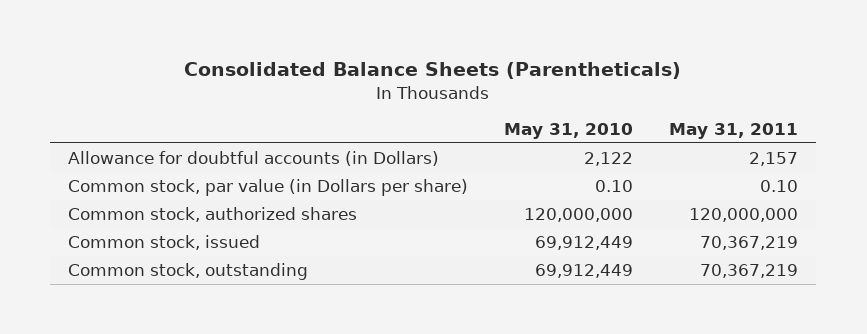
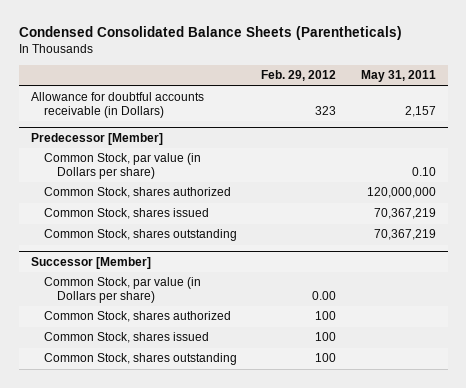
[184,62,682,80] Consolidated Balance Sheets (Parentheticals) -> [18,26,402,41] Condensed Consolidated Balance Sheets (Parentheticals)
[504,123,634,140] May 31, 2010 -> none
none -> [261,70,337,82] Feb. 29, 2012
[68,178,469,196] Common stock, par value (in Dollars per share) -> none
[68,206,358,222] Common stock, authorized shares -> none
[68,234,261,250] Common stock, issued -> none
[68,262,309,280] Common stock, outstanding -> none
[68,150,440,166] Allowance for doubtful accounts (in Dollars) -> [30,92,204,119] Allowance for doubtful accounts receivable (in Dollars)
none -> [30,133,163,146] Predecessor [Member]
none -> [44,153,202,180] Common Stock, par value (in Dollars per share)
none -> [44,187,232,199] Common Stock, shares authorized
none -> [44,208,210,220] Common Stock, shares issued
none -> [44,229,238,242] Common Stock, shares outstanding
none -> [30,257,151,270] Successor [Member]
none -> [44,277,202,304] Common Stock, par value (in Dollars per share)
none -> [44,311,232,323] Common Stock, shares authorized
none -> [44,332,210,344] Common Stock, shares issued
none -> [44,353,238,366] Common Stock, shares outstanding

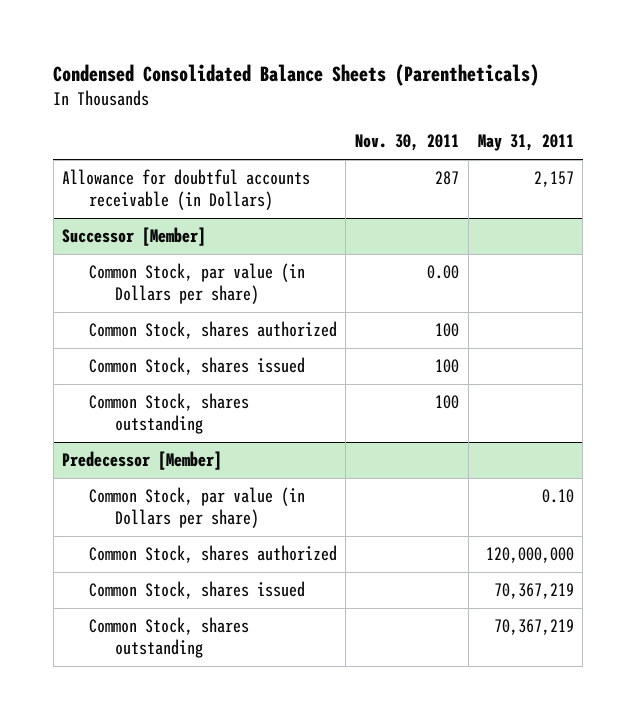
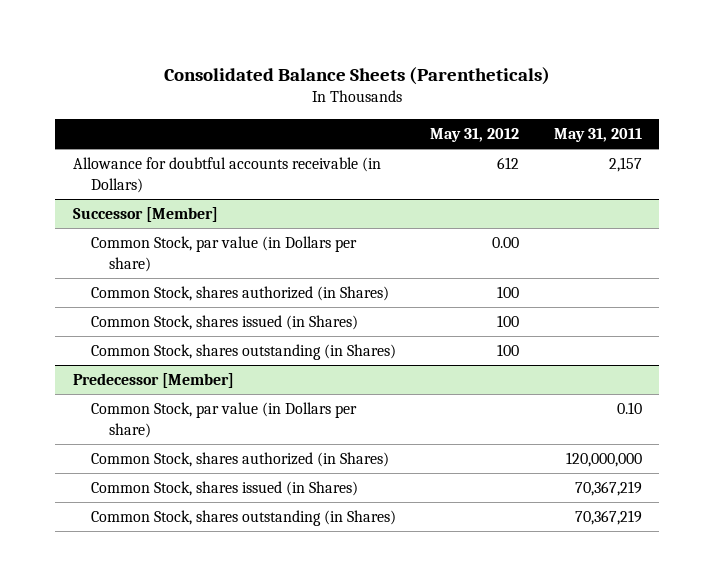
[53,64,540,87] Condensed Consolidated Balance Sheets (Parentheticals) -> [164,66,551,85] Consolidated Balance Sheets (Parentheticals)
[355,134,460,152] Nov. 30, 2011 -> none
none -> [430,127,520,142] May 31, 2012
[88,321,337,340] Common Stock, shares authorized -> [90,286,389,302] Common Stock, shares authorized (in Shares)
[88,357,305,376] Common Stock, shares issued -> [90,315,358,331] Common Stock, shares issued (in Shares)
[88,393,249,435] Common Stock, shares outstanding -> [90,344,396,361] Common Stock, shares outstanding (in Shares)
[88,545,337,564] Common Stock, shares authorized -> [90,452,389,468] Common Stock, shares authorized (in Shares)
[88,581,305,600] Common Stock, shares issued -> [90,481,358,497] Common Stock, shares issued (in Shares)
[88,617,249,659] Common Stock, shares outstanding -> [90,510,396,527] Common Stock, shares outstanding (in Shares)

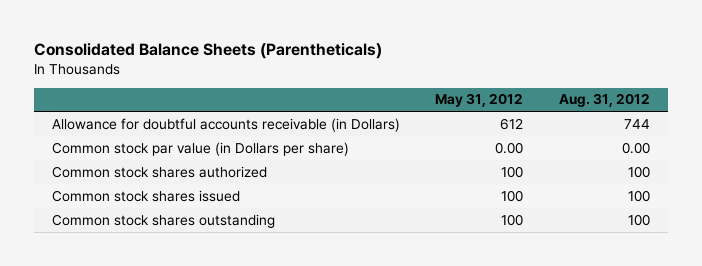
[554,127,643,142] May 31, 2011 -> none
none -> [559,93,651,108] Aug. 31, 2012
[72,207,218,223] Successor [Member] -> none
[90,236,357,272] Common Stock, par value (in Dollars per share) -> none
[90,286,389,302] Common Stock, shares authorized (in Shares) -> none
[90,315,358,331] Common Stock, shares issued (in Shares) -> none
[90,344,396,361] Common Stock, shares outstanding (in Shares) -> none
[72,373,234,389] Predecessor [Member] -> none
[90,402,357,438] Common Stock, par value (in Dollars per share) -> none
[90,452,389,468] Common Stock, shares authorized (in Shares) -> none
[90,481,358,497] Common Stock, shares issued (in Shares) -> none
[90,510,396,527] Common Stock, shares outstanding (in Shares) -> none
none -> [51,141,349,156] Common stock par value (in Dollars per share)
none -> [51,165,267,178] Common stock shares authorized
none -> [51,189,240,202] Common stock shares issued
none -> [51,213,275,228] Common stock shares outstanding

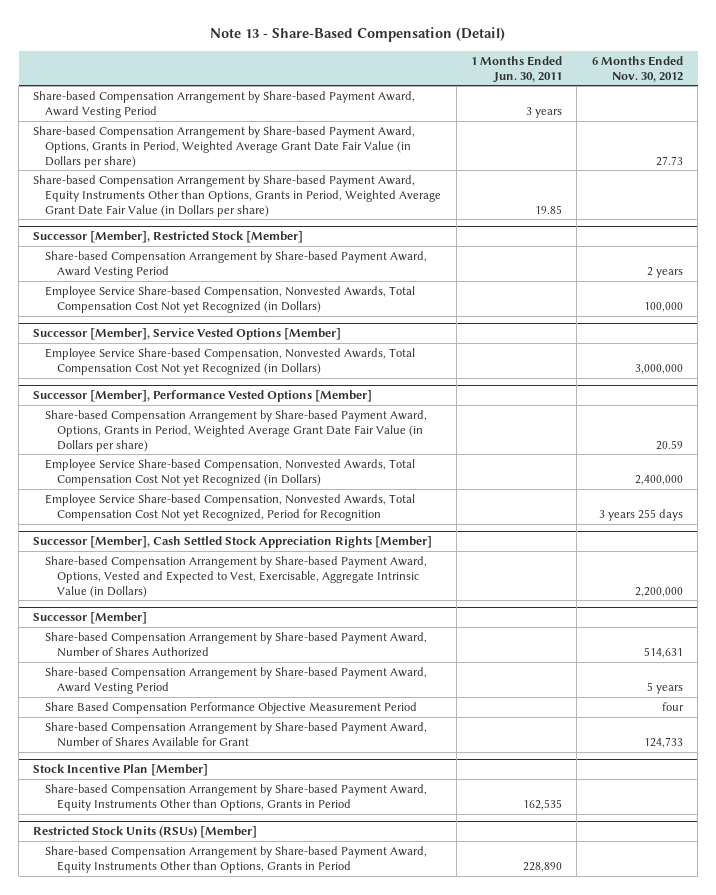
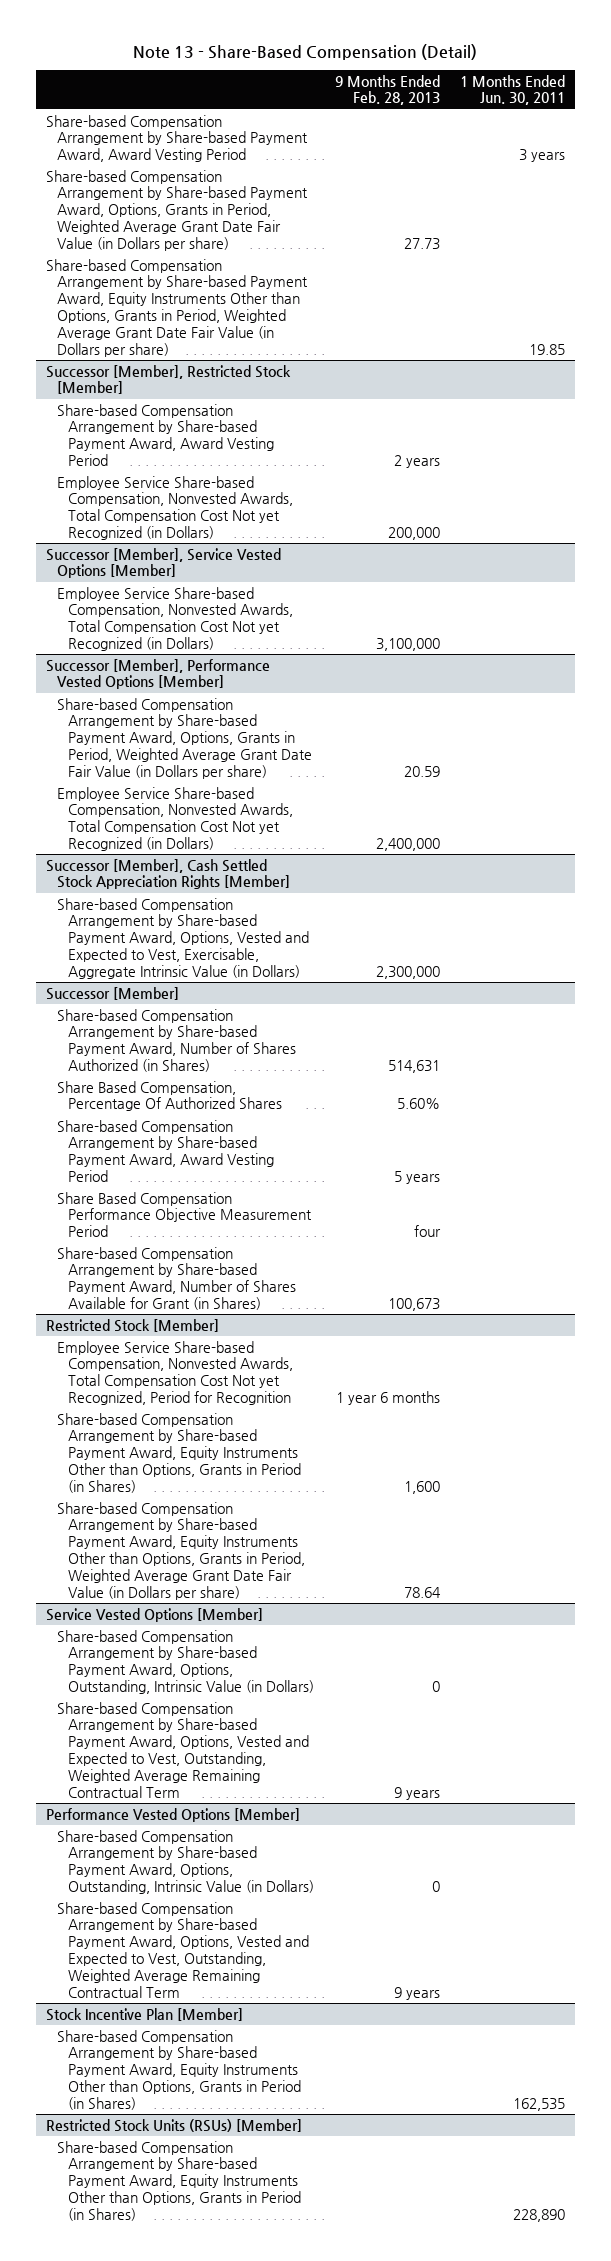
[591,55,683,82] 6 Months Ended Nov. 30, 2012 -> none
none -> [334,74,440,106] 9 Months Ended Feb. 28, 2013
[45,493,416,521] Employee Service Share-based Compensation, Nonvested Awards, Total Compensation Cost Not yet Recognized, Period for Recognition -> none
[45,631,428,657] Share-based Compensation Arrangement by Share-based Payment Award, Number of Shares Authorized -> [57,1008,297,1073] Share-based Compensation Arrangement by Share-based Payment Award, Number of Shares Authorized (in Shares)
none -> [57,1080,283,1112] Share Based Compensation, Percentage Of Authorized Shares
[45,721,428,747] Share-based Compensation Arrangement by Share-based Payment Award, Number of Shares Available for Grant -> [57,1246,297,1311] Share-based Compensation Arrangement by Share-based Payment Award, Number of Shares Available for Grant (in Shares)
none -> [45,1318,219,1332] Restricted Stock [Member]
none -> [57,1340,294,1406] Employee Service Share-based Compensation, Nonvested Awards, Total Compensation Cost Not yet Recognized, Period for Recognition
none -> [57,1412,302,1493] Share-based Compensation Arrangement by Share-based Payment Award, Equity Instruments Other than Options, Grants in Period (in Shares)
none -> [57,1501,306,1600] Share-based Compensation Arrangement by Share-based Payment Award, Equity Instruments Other than Options, Grants in Period, Weighted Average Grant Date Fair Value (in Dollars per share)
none -> [45,1607,263,1622] Service Vested Options [Member]
none -> [57,1629,315,1695] Share-based Compensation Arrangement by Share-based Payment Award, Options, Outstanding, Intrinsic Value (in Dollars)
none -> [57,1701,310,1798] Share-based Compensation Arrangement by Share-based Payment Award, Options, Vested and Expected to Vest, Outstanding, Weighted Average Remaining Contractual Term
none -> [45,1807,300,1822] Performance Vested Options [Member]
none -> [57,1829,315,1895] Share-based Compensation Arrangement by Share-based Payment Award, Options, Outstanding, Intrinsic Value (in Dollars)
none -> [57,1901,310,1998] Share-based Compensation Arrangement by Share-based Payment Award, Options, Vested and Expected to Vest, Outstanding, Weighted Average Remaining Contractual Term
[45,783,428,811] Share-based Compensation Arrangement by Share-based Payment Award, Equity Instruments Other than Options, Grants in Period -> [57,2029,302,2110] Share-based Compensation Arrangement by Share-based Payment Award, Equity Instruments Other than Options, Grants in Period (in Shares)
[45,845,428,873] Share-based Compensation Arrangement by Share-based Payment Award, Equity Instruments Other than Options, Grants in Period -> [57,2140,302,2221] Share-based Compensation Arrangement by Share-based Payment Award, Equity Instruments Other than Options, Grants in Period (in Shares)

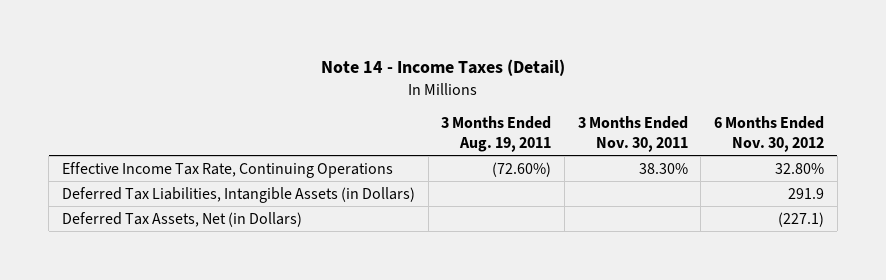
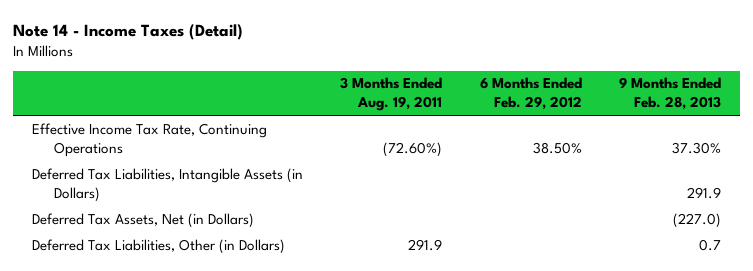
[577,116,688,153] 3 Months Ended Nov. 30, 2011 -> none
[713,116,824,153] 6 Months Ended Nov. 30, 2012 -> none
none -> [479,77,582,111] 6 Months Ended Feb. 29, 2012
none -> [619,77,722,111] 9 Months Ended Feb. 28, 2013
none -> [31,238,285,254] Deferred Tax Liabilities, Other (in Dollars)

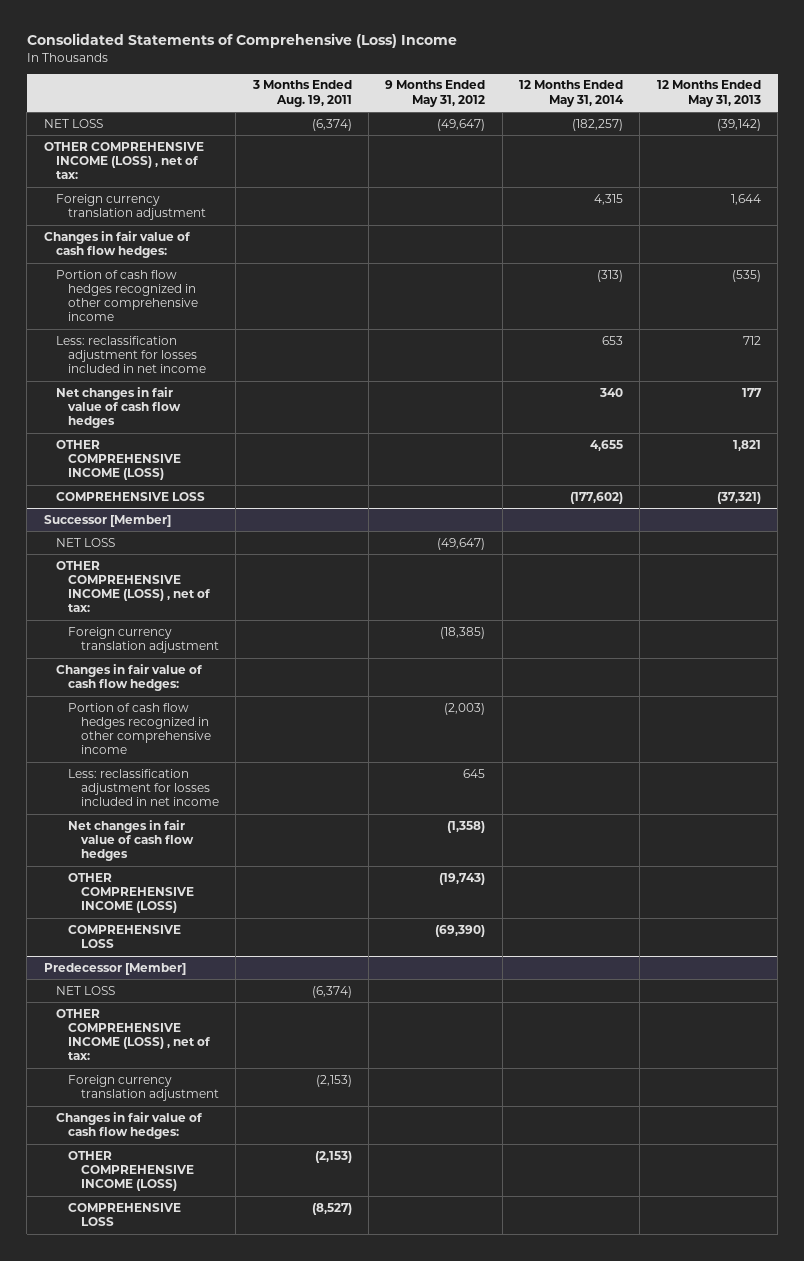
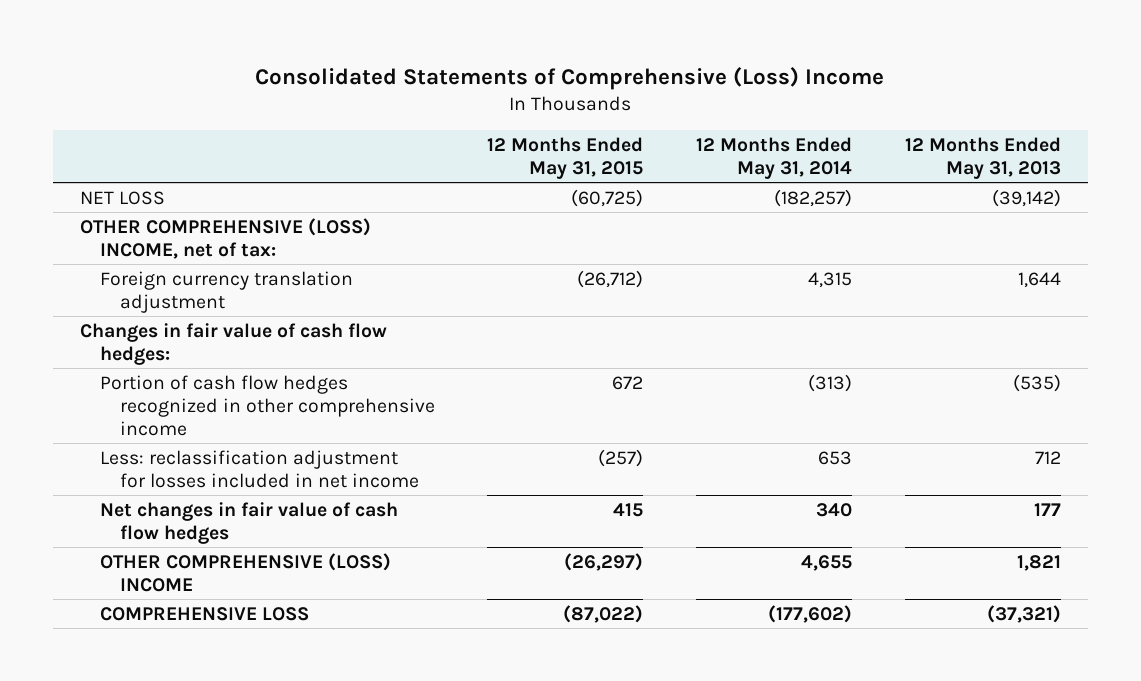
[251,80,352,107] 3 Months Ended Aug. 19, 2011 -> none
[385,80,486,107] 9 Months Ended May 31, 2012 -> none
none -> [487,136,644,179] 12 Months Ended May 31, 2015
[43,141,204,180] OTHER COMPREHENSIVE INCOME (LOSS) , net of tax: -> [79,217,371,259] OTHER COMPREHENSIVE (LOSS) INCOME, net of tax:
[55,439,182,481] OTHER COMPREHENSIVE INCOME (LOSS) -> [99,552,391,592] OTHER COMPREHENSIVE (LOSS) INCOME
[43,514,171,527] Successor [Member] -> none
[55,537,115,547] NET LOSS -> none
[55,560,211,613] OTHER COMPREHENSIVE INCOME (LOSS) , net of tax: -> none
[68,626,219,654] Foreign currency translation adjustment -> none
[55,663,202,692] Changes in fair value of cash flow hedges: -> none
[68,702,211,755] Portion of cash flow hedges recognized in other comprehensive income -> none
[68,768,219,807] Less: reclassification adjustment for losses included in net income -> none
[68,819,194,862] Net changes in fair value of cash flow hedges -> none
[68,872,194,914] OTHER COMPREHENSIVE INCOME (LOSS) -> none
[68,924,182,949] COMPREHENSIVE LOSS -> none
[43,962,186,975] Predecessor [Member] -> none
[55,985,115,995] NET LOSS -> none
[55,1008,211,1061] OTHER COMPREHENSIVE INCOME (LOSS) , net of tax: -> none
[68,1074,219,1102] Foreign currency translation adjustment -> none
[55,1111,202,1140] Changes in fair value of cash flow hedges: -> none
[68,1150,194,1192] OTHER COMPREHENSIVE INCOME (LOSS) -> none
[68,1202,182,1227] COMPREHENSIVE LOSS -> none

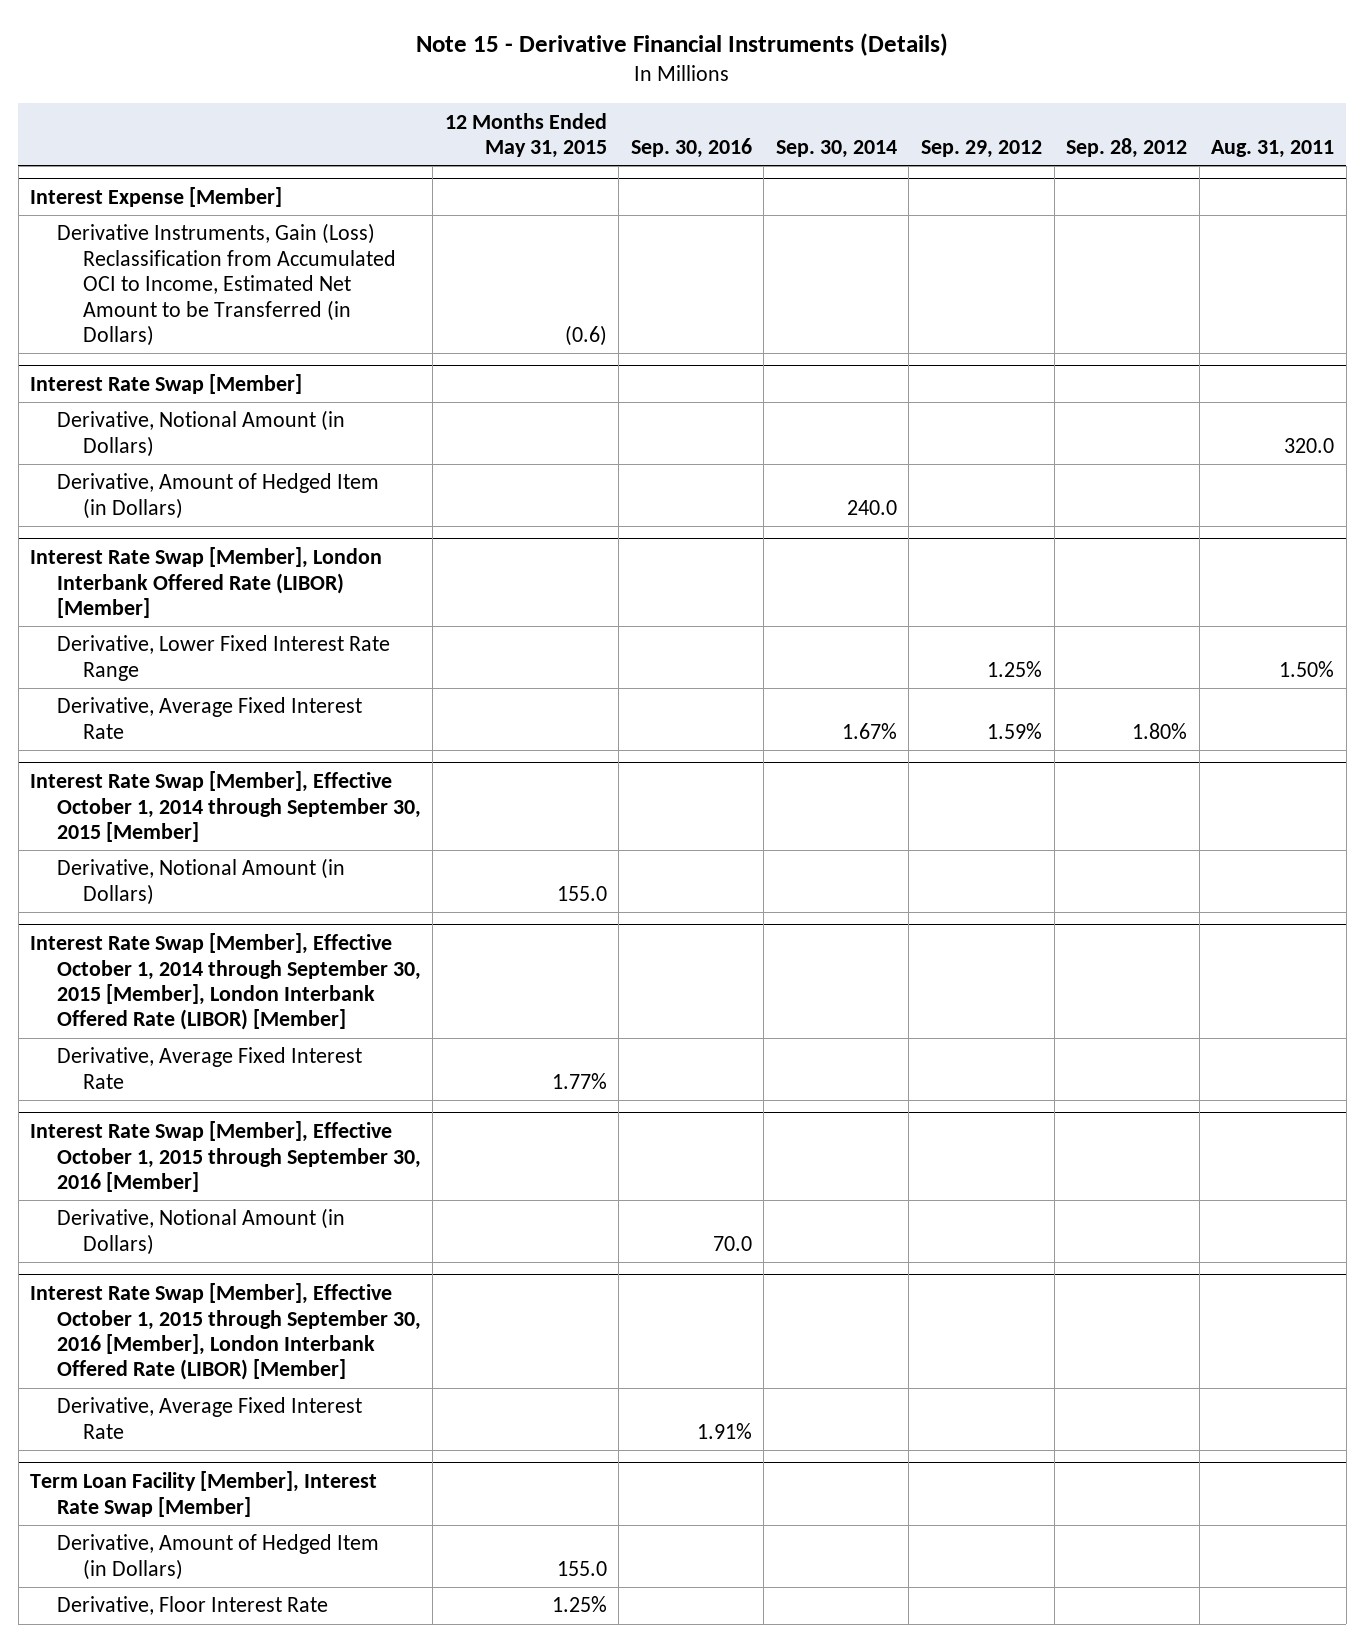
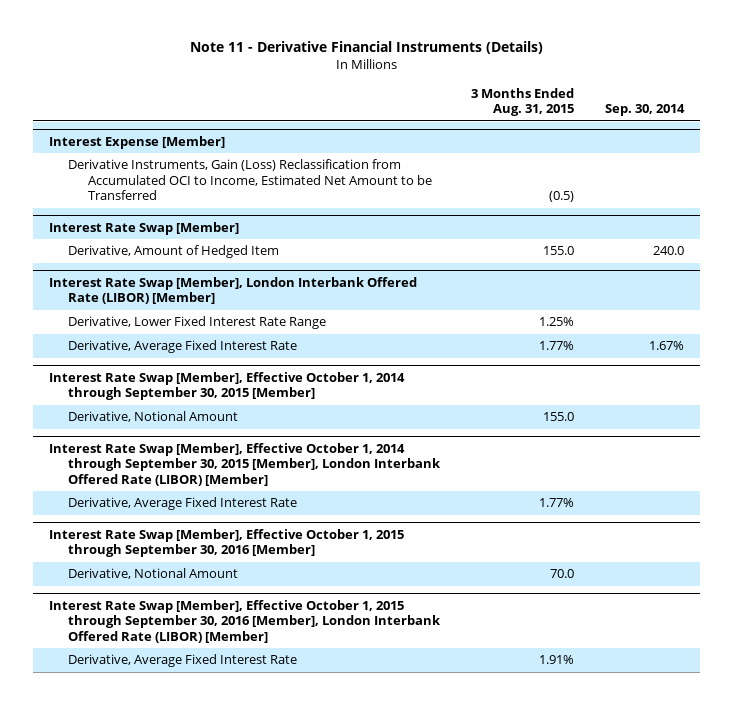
[416,33,949,57] Note 15 - Derivative Financial Instruments (Details) -> [189,41,543,55] Note 11 - Derivative Financial Instruments (Details)
[444,112,607,159] 12 Months Ended May 31, 2015 -> none
[630,138,752,159] Sep. 30, 2016 -> none
[920,140,1042,159] Sep. 29, 2012 -> none
[1066,138,1188,159] Sep. 28, 2012 -> none
[1211,140,1335,159] Aug. 31, 2011 -> none
none -> [471,87,575,117] 3 Months Ended Aug. 31, 2015
[56,223,397,347] Derivative Instruments, Gain (Loss) Reclassification from Accumulated OCI to Income, Estimated Net Amount to be Transferred (in Dollars) -> [68,159,432,201] Derivative Instruments, Gain (Loss) Reclassification from Accumulated OCI to Income, Estimated Net Amount to be Transferred
[56,410,345,457] Derivative, Notional Amount (in Dollars) -> none
[56,473,379,519] Derivative, Amount of Hedged Item (in Dollars) -> [68,245,280,259] Derivative, Amount of Hedged Item
[56,858,345,905] Derivative, Notional Amount (in Dollars) -> [68,411,239,423] Derivative, Notional Amount
[56,1208,345,1255] Derivative, Notional Amount (in Dollars) -> [68,568,239,580] Derivative, Notional Amount
[30,1471,378,1517] Term Loan Facility [Member], Interest Rate Swap [Member] -> none
[56,1534,379,1580] Derivative, Amount of Hedged Item (in Dollars) -> none
[56,1596,328,1616] Derivative, Floor Interest Rate -> none

